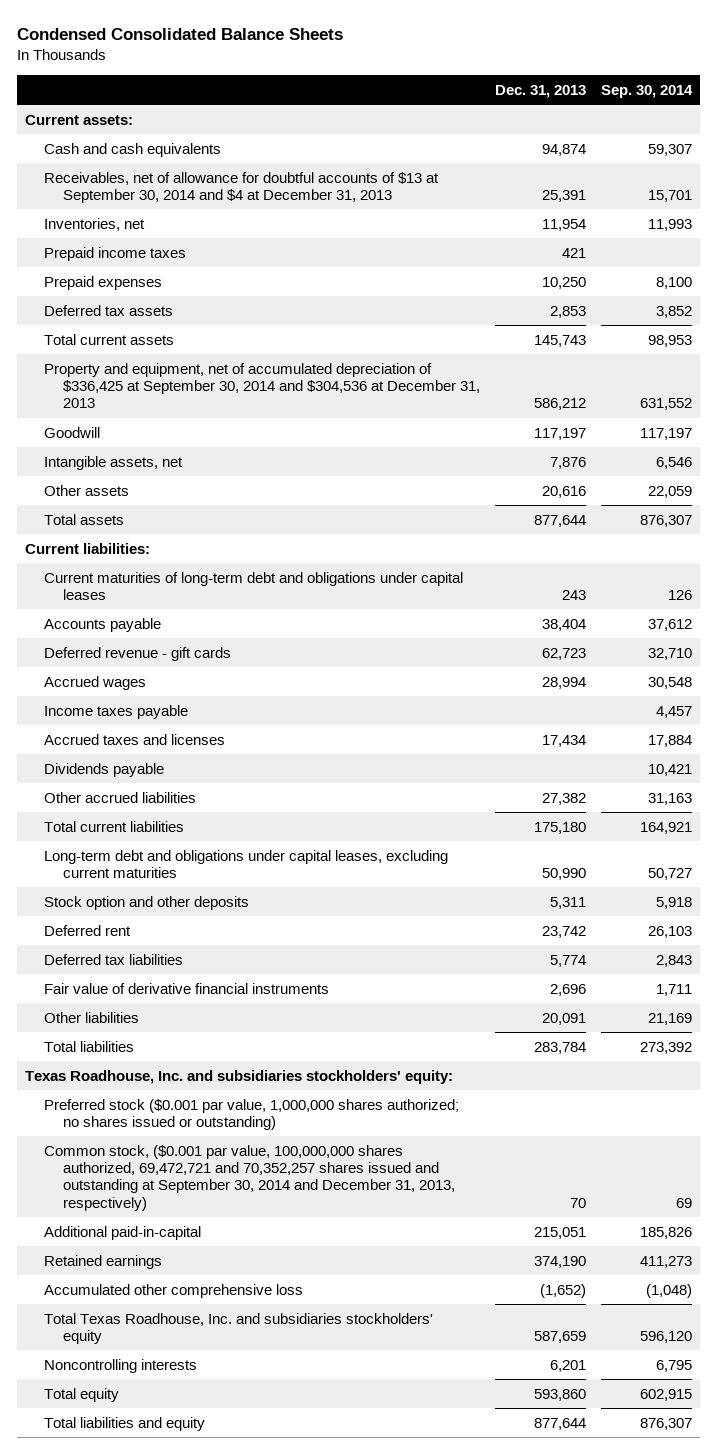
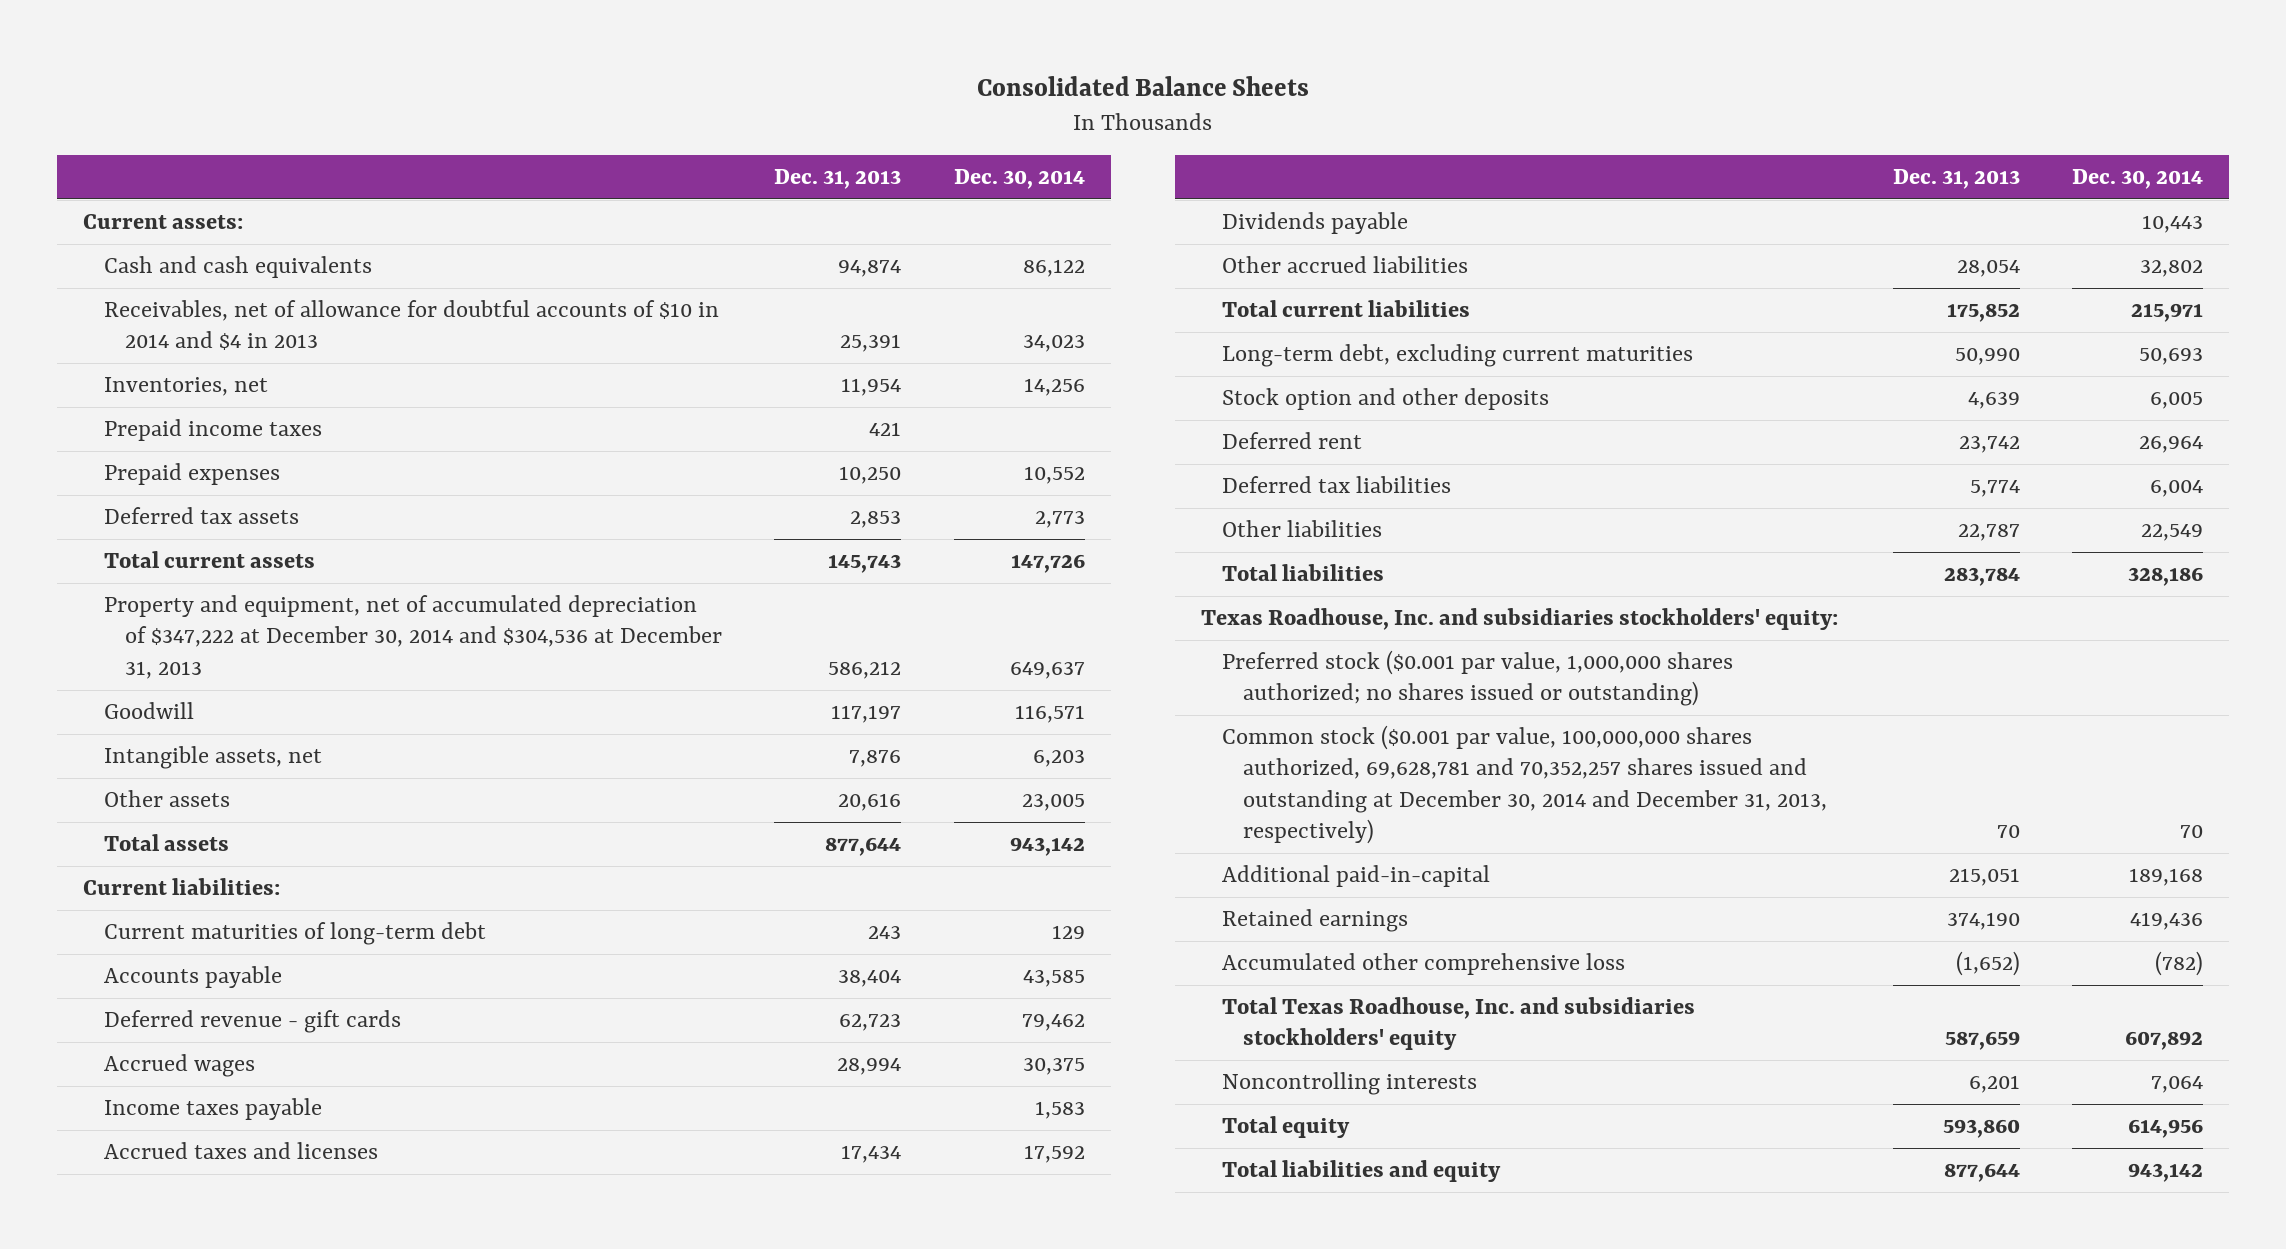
[17,28,344,41] Condensed Consolidated Balance Sheets -> [976,75,1309,96] Consolidated Balance Sheets
[601,84,694,98] Sep. 30, 2014 -> none
none -> [954,169,1086,190] Dec. 30, 2014
[43,171,439,203] Receivables, net of allowance for doubtful accounts of $13 at September 30, 2014 and $4 at December 31, 2013 -> [103,300,719,351] Receivables, net of allowance for doubtful accounts of $10 in 2014 and $4 in 2013
[43,362,480,409] Property and equipment, net of accumulated depreciation of $336,425 at September 30, 2014 and $304,536 at December 31, 2013 -> [103,595,722,679] Property and equipment, net of accumulated depreciation of $347,222 at December 30, 2014 and $304,536 at December 31, 2013
[43,571,463,600] Current maturities of long-term debt and obligations under capital leases -> [103,922,486,946] Current maturities of long-term debt
[541,792,586,805] 27,382 -> [1956,260,2020,278] 28,054
[533,821,586,834] 175,180 -> [1946,303,2020,323] 175,852
[43,849,448,878] Long-term debt and obligations under capital leases, excluding current maturities -> [1221,344,1693,368] Long-term debt, excluding current maturities
[549,896,586,909] 5,311 -> [1967,392,2020,410] 4,639
[43,982,329,994] Fair value of derivative financial instruments -> none
[541,1012,586,1025] 20,091 -> [1957,524,2020,542] 22,787
[43,1144,455,1211] Common stock, ($0.001 par value, 100,000,000 shares authorized, 69,472,721 and 70,352,257 shares issued and outstanding at September 30, 2014 and December 31, 2013, respectively) -> [1221,725,1827,845] Common stock ($0.001 par value, 100,000,000 shares authorized, 69,628,781 and 70,352,257 shares issued and outstanding at December 30, 2014 and December 31, 2013, respectively)

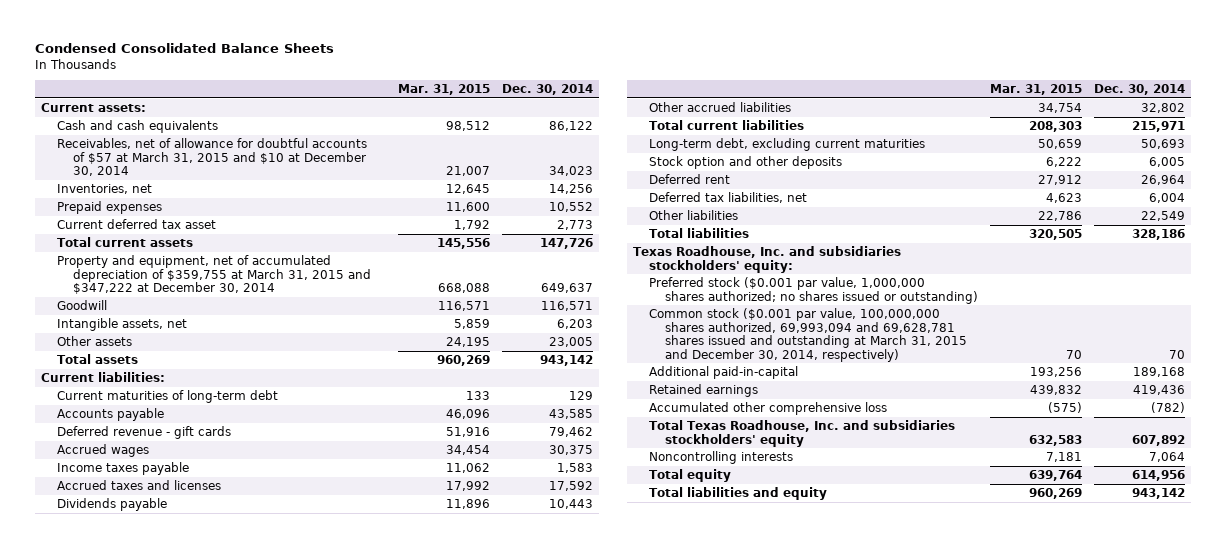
[976,75,1309,96] Consolidated Balance Sheets -> [35,43,335,54] Condensed Consolidated Balance Sheets
[774,169,902,190] Dec. 31, 2013 -> none
none -> [398,83,491,95] Mar. 31, 2015
[103,300,719,351] Receivables, net of allowance for doubtful accounts of $10 in 2014 and $4 in 2013 -> [57,138,368,177] Receivables, net of allowance for doubtful accounts of $57 at March 31, 2015 and $10 at December 30, 2014
[103,419,322,442] Prepaid income taxes -> none
[103,507,299,525] Deferred tax assets -> [57,219,217,230] Current deferred tax asset
[103,595,722,679] Property and equipment, net of accumulated depreciation of $347,222 at December 30, 2014 and $304,536 at December 31, 2013 -> [57,255,372,295] Property and equipment, net of accumulated depreciation of $359,755 at March 31, 2015 and $347,222 at December 30, 2014
[1221,476,1451,494] Deferred tax liabilities -> [649,192,808,204] Deferred tax liabilities, net
[1221,725,1827,845] Common stock ($0.001 par value, 100,000,000 shares authorized, 69,628,781 and 70,352,257 shares issued and outstanding at December 30, 2014 and December 31, 2013, respectively) -> [649,308,968,362] Common stock ($0.001 par value, 100,000,000 shares authorized, 69,993,094 and 69,628,781 shares issued and outstanding at March 31, 2015 and December 30, 2014, respectively)

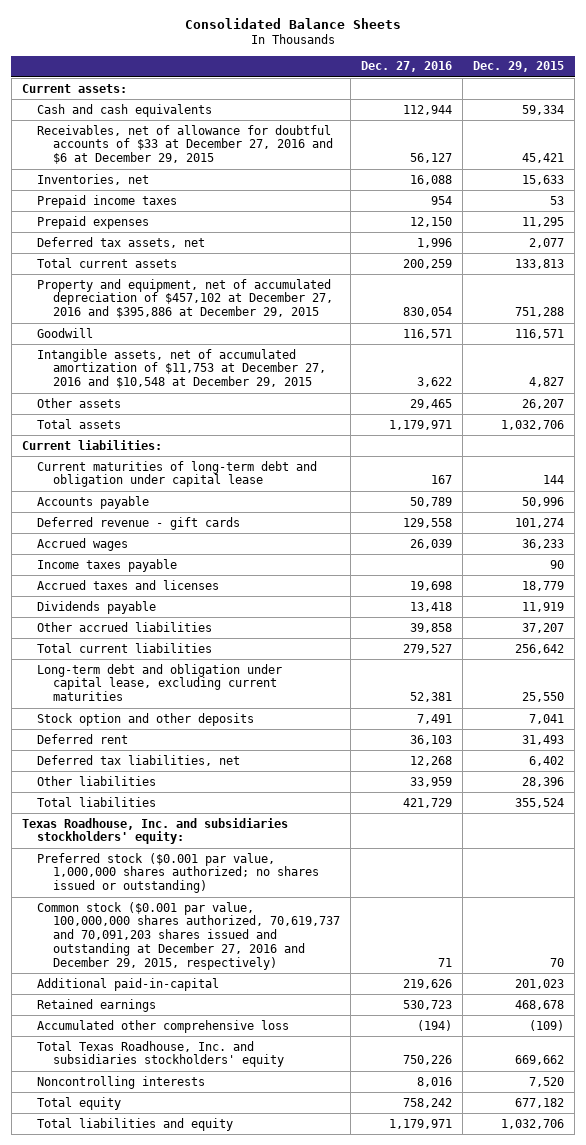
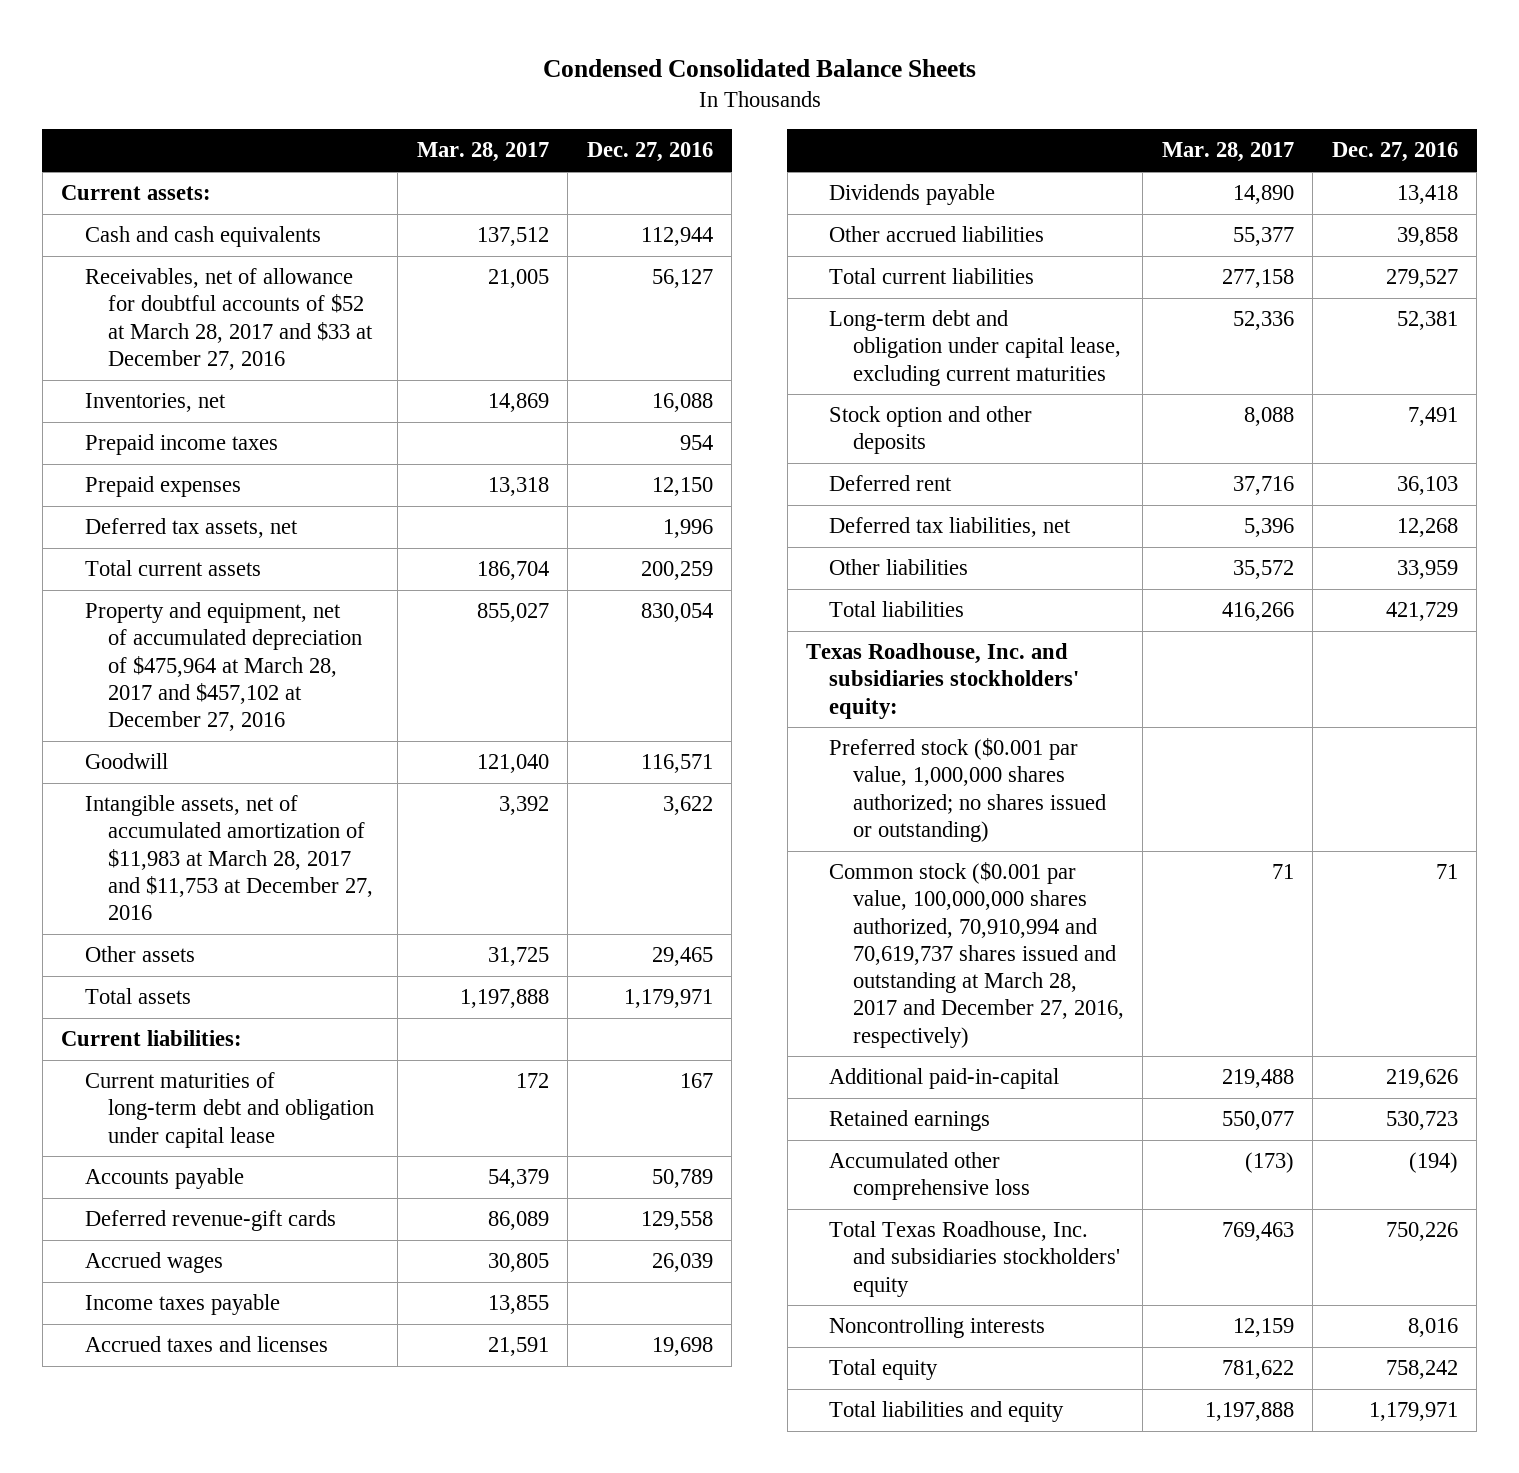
[185,17,402,29] Consolidated Balance Sheets -> [542,59,976,78] Condensed Consolidated Balance Sheets
[473,61,565,73] Dec. 29, 2015 -> none
none -> [416,142,549,163] Mar. 28, 2017
[37,124,334,165] Receivables, net of allowance for doubtful accounts of $33 at December 27, 2016 and $6 at December 29, 2015 -> [84,268,373,370] Receivables, net of allowance for doubtful accounts of $52 at March 28, 2017 and $33 at December 27, 2016
[37,278,334,319] Property and equipment, net of accumulated depreciation of $457,102 at December 27, 2016 and $395,886 at December 29, 2015 -> [84,602,362,732] Property and equipment, net of accumulated depreciation of $475,964 at March 28, 2017 and $457,102 at December 27, 2016
[37,348,327,389] Intangible assets, net of accumulated amortization of $11,753 at December 27, 2016 and $10,548 at December 29, 2015 -> [84,795,373,921] Intangible assets, net of accumulated amortization of $11,983 at March 28, 2017 and $11,753 at December 27, 2016
[37,516,241,530] Deferred revenue - gift cards -> [84,1210,336,1232] Deferred revenue-gift cards
[37,901,341,970] Common stock ($0.001 par value, 100,000,000 shares authorized, 70,619,737 and 70,091,203 shares issued and outstanding at December 27, 2016 and December 29, 2015, respectively) -> [829,862,1124,1048] Common stock ($0.001 par value, 100,000,000 shares authorized, 70,910,994 and 70,619,737 shares issued and outstanding at March 28, 2017 and December 27, 2016, respectively)

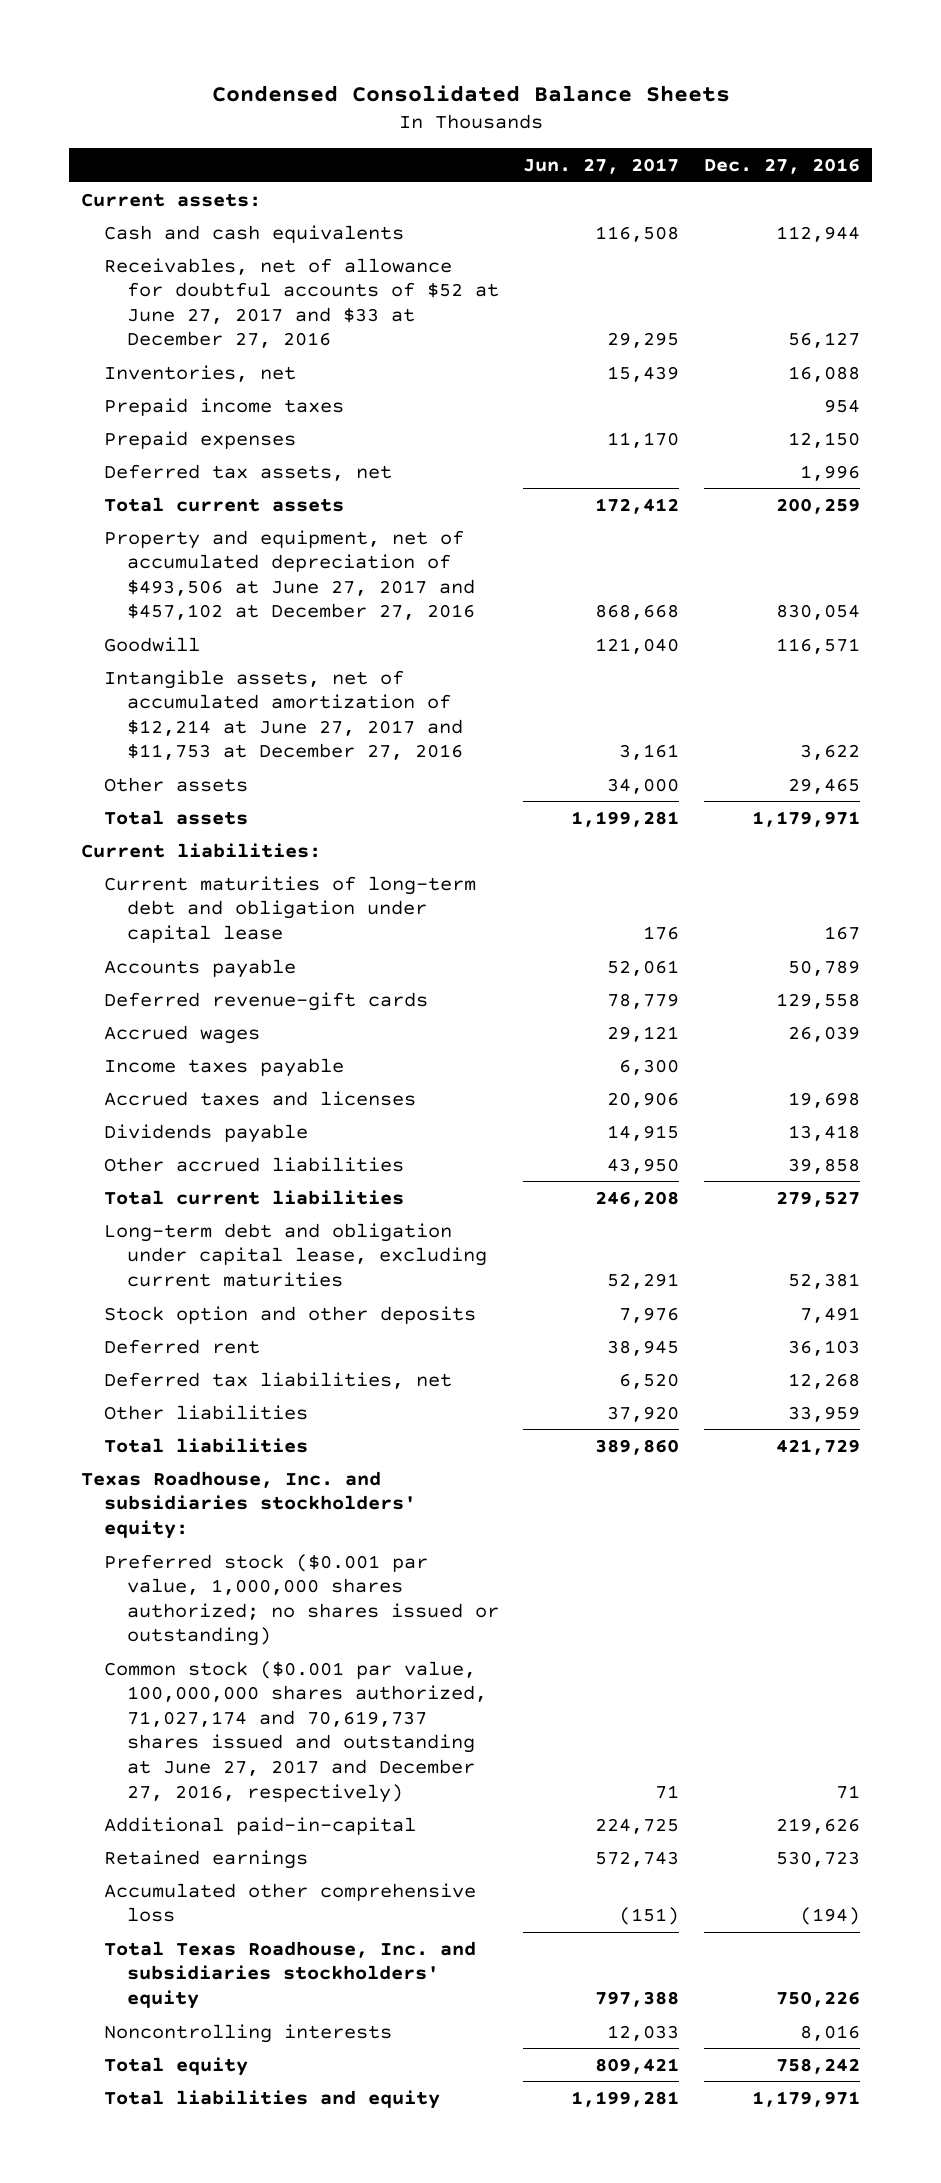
[416,142,549,163] Mar. 28, 2017 -> none
none -> [523,158,680,175] Jun. 27, 2017
[84,268,373,370] Receivables, net of allowance for doubtful accounts of $52 at March 28, 2017 and $33 at December 27, 2016 -> [104,257,499,349] Receivables, net of allowance for doubtful accounts of $52 at June 27, 2017 and $33 at December 27, 2016
[84,602,362,732] Property and equipment, net of accumulated depreciation of $475,964 at March 28, 2017 and $457,102 at December 27, 2016 -> [104,529,475,621] Property and equipment, net of accumulated depreciation of $493,506 at June 27, 2017 and $457,102 at December 27, 2016
[84,795,373,921] Intangible assets, net of accumulated amortization of $11,983 at March 28, 2017 and $11,753 at December 27, 2016 -> [104,669,463,761] Intangible assets, net of accumulated amortization of $12,214 at June 27, 2017 and $11,753 at December 27, 2016
[829,862,1124,1048] Common stock ($0.001 par value, 100,000,000 shares authorized, 70,910,994 and 70,619,737 shares issued and outstanding at March 28, 2017 and December 27, 2016, respectively) -> [104,1660,487,1803] Common stock ($0.001 par value, 100,000,000 shares authorized, 71,027,174 and 70,619,737 shares issued and outstanding at June 27, 2017 and December 27, 2016, respectively)

